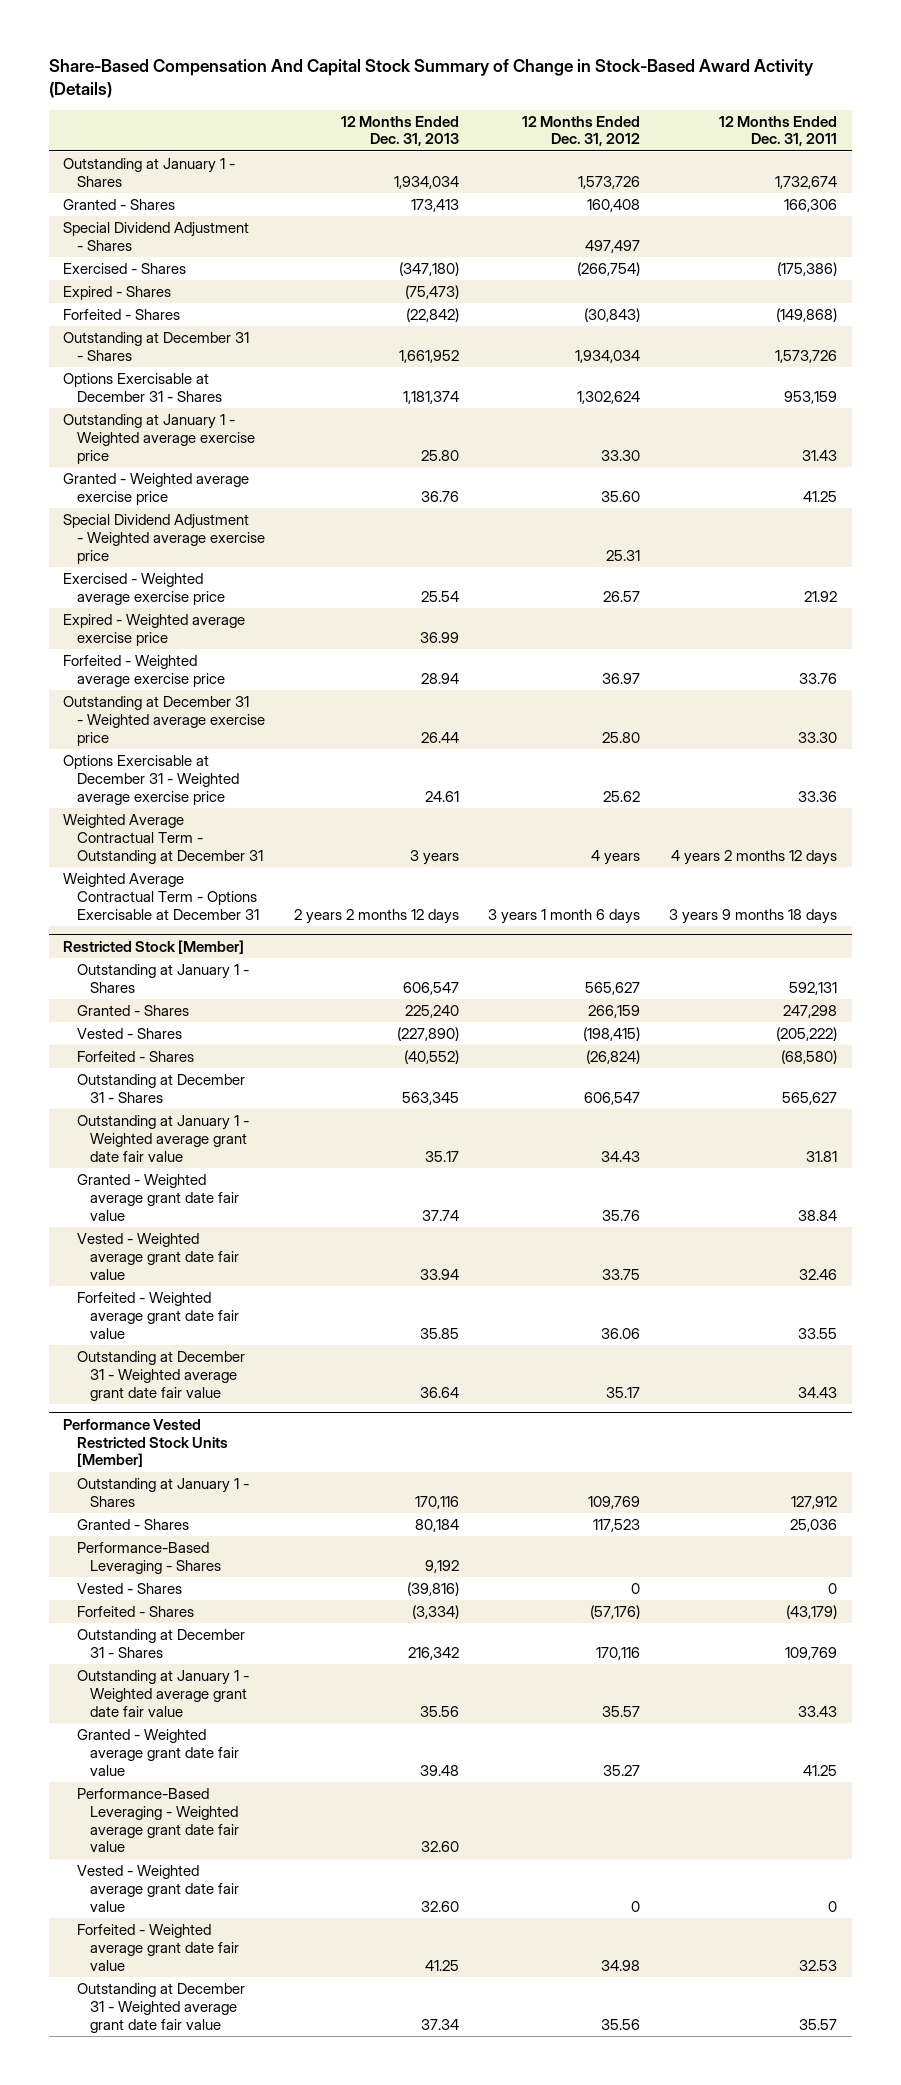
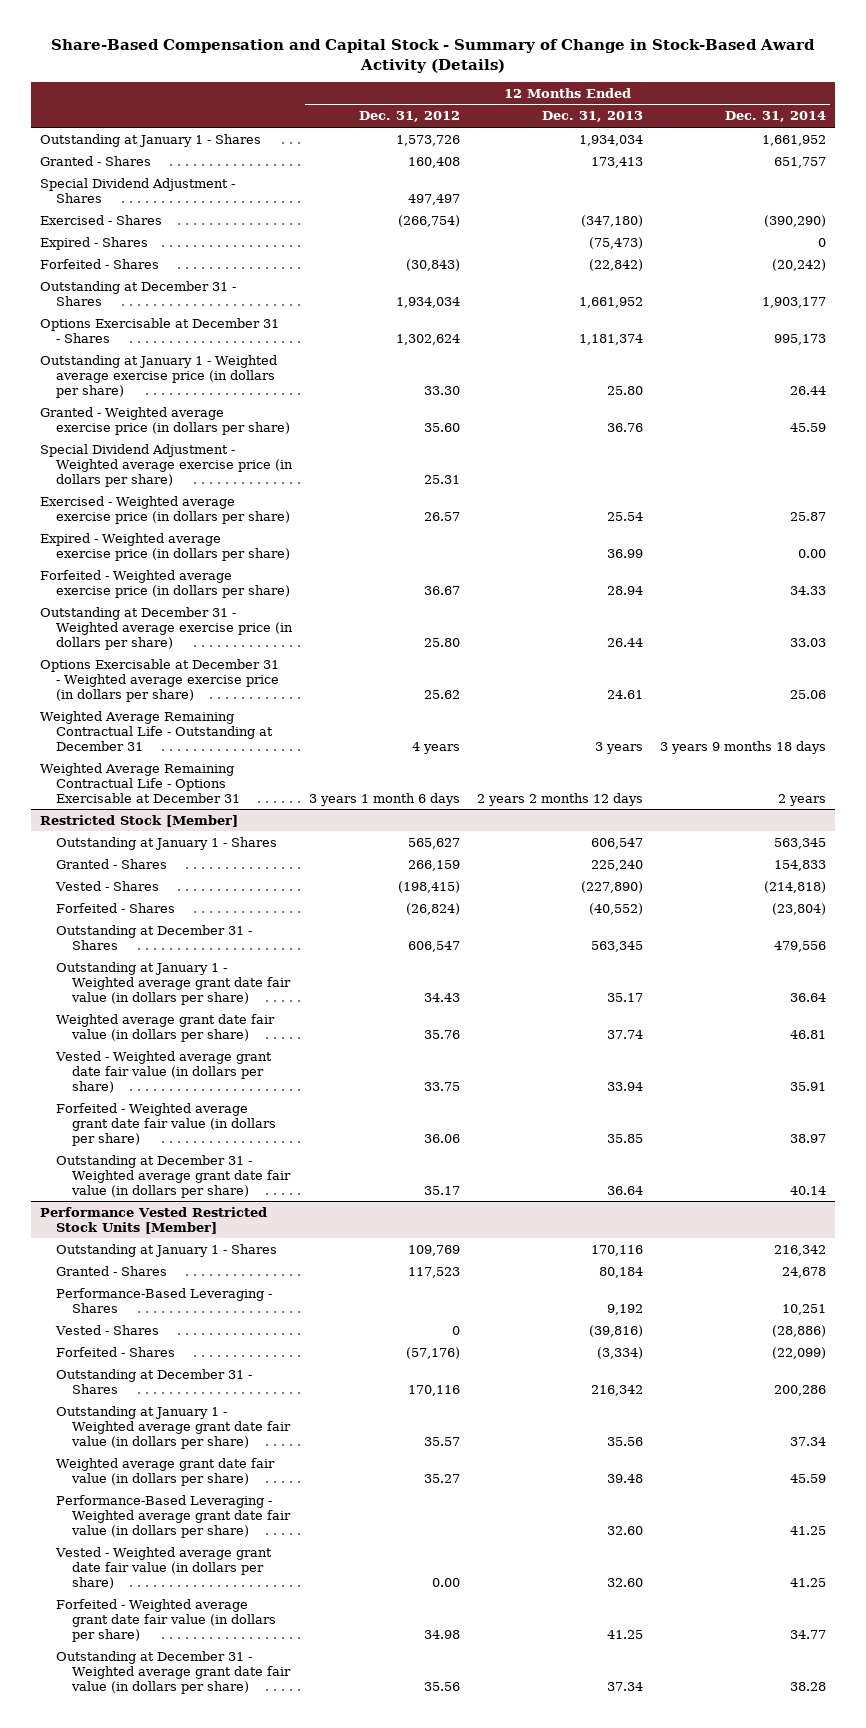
[48,58,814,98] Share-Based Compensation And Capital Stock Summary of Change in Stock-Based Award Activity (Details) -> [50,39,815,73] Share-Based Compensation and Capital Stock - Summary of Change in Stock-Based Award Activity (Details)
[719,115,838,147] 12 Months Ended Dec. 31, 2011 -> none
none -> [725,111,827,123] Dec. 31, 2014
[63,414,255,464] Outstanding at January 1 - Weighted average exercise price -> [39,354,277,398] Outstanding at January 1 - Weighted average exercise price (in dollars per share)
[63,473,250,505] Granted - Weighted average exercise price -> [39,406,290,435] Granted - Weighted average exercise price (in dollars per share)
[63,514,265,564] Special Dividend Adjustment - Weighted average exercise price -> [39,443,293,487] Special Dividend Adjustment - Weighted average exercise price (in dollars per share)
[63,573,225,605] Exercised - Weighted average exercise price -> [39,495,290,524] Exercised - Weighted average exercise price (in dollars per share)
[63,614,246,646] Expired - Weighted average exercise price -> [39,532,290,561] Expired - Weighted average exercise price (in dollars per share)
[63,655,225,687] Forfeited - Weighted average exercise price -> [39,569,290,598] Forfeited - Weighted average exercise price (in dollars per share)
[602,672,641,684] 36.97 -> [424,585,461,595] 36.67
[63,696,265,746] Outstanding at December 31 - Weighted average exercise price -> [39,606,293,650] Outstanding at December 31 - Weighted average exercise price (in dollars per share)
[63,755,239,805] Options Exercisable at December 31 - Weighted average exercise price -> [39,658,279,702] Options Exercisable at December 31 - Weighted average exercise price (in dollars per share)
[63,814,263,864] Weighted Average Contractual Term - Outstanding at December 31 -> [39,710,273,751] Weighted Average Remaining Contractual Life - Outstanding at December 31
[63,873,259,920] Weighted Average Contractual Term - Options Exercisable at December 31 -> [39,762,240,803] Weighted Average Remaining Contractual Life - Options Exercisable at December 31
[76,1115,249,1162] Outstanding at January 1 - Weighted average grant date fair value -> [55,961,292,1005] Outstanding at January 1 - Weighted average grant date fair value (in dollars per share)
[76,1174,239,1221] Granted - Weighted average grant date fair value -> [55,1013,275,1042] Weighted average grant date fair value (in dollars per share)
[76,1233,239,1280] Vested - Weighted average grant date fair value -> [54,1050,272,1093] Vested - Weighted average grant date fair value (in dollars per share)
[76,1292,239,1339] Forfeited - Weighted average grant date fair value -> [55,1102,277,1146] Forfeited - Weighted average grant date fair value (in dollars per share)
[76,1351,245,1401] Outstanding at December 31 - Weighted average grant date fair value -> [55,1154,292,1198] Outstanding at December 31 - Weighted average grant date fair value (in dollars per share)
[76,1670,249,1717] Outstanding at January 1 - Weighted average grant date fair value -> [55,1405,292,1449] Outstanding at January 1 - Weighted average grant date fair value (in dollars per share)
[76,1729,239,1776] Granted - Weighted average grant date fair value -> [55,1457,275,1486] Weighted average grant date fair value (in dollars per share)
[76,1788,239,1853] Performance-Based Leveraging - Weighted average grant date fair value -> [55,1494,292,1538] Performance-Based Leveraging - Weighted average grant date fair value (in dollars per share)
[76,1865,239,1912] Vested - Weighted average grant date fair value -> [54,1546,272,1589] Vested - Weighted average grant date fair value (in dollars per share)
[631,1900,641,1912] 0 -> [432,1577,461,1587] 0.00
[76,1924,239,1971] Forfeited - Weighted average grant date fair value -> [55,1598,277,1642] Forfeited - Weighted average grant date fair value (in dollars per share)
[76,1983,245,2033] Outstanding at December 31 - Weighted average grant date fair value -> [55,1650,292,1694] Outstanding at December 31 - Weighted average grant date fair value (in dollars per share)

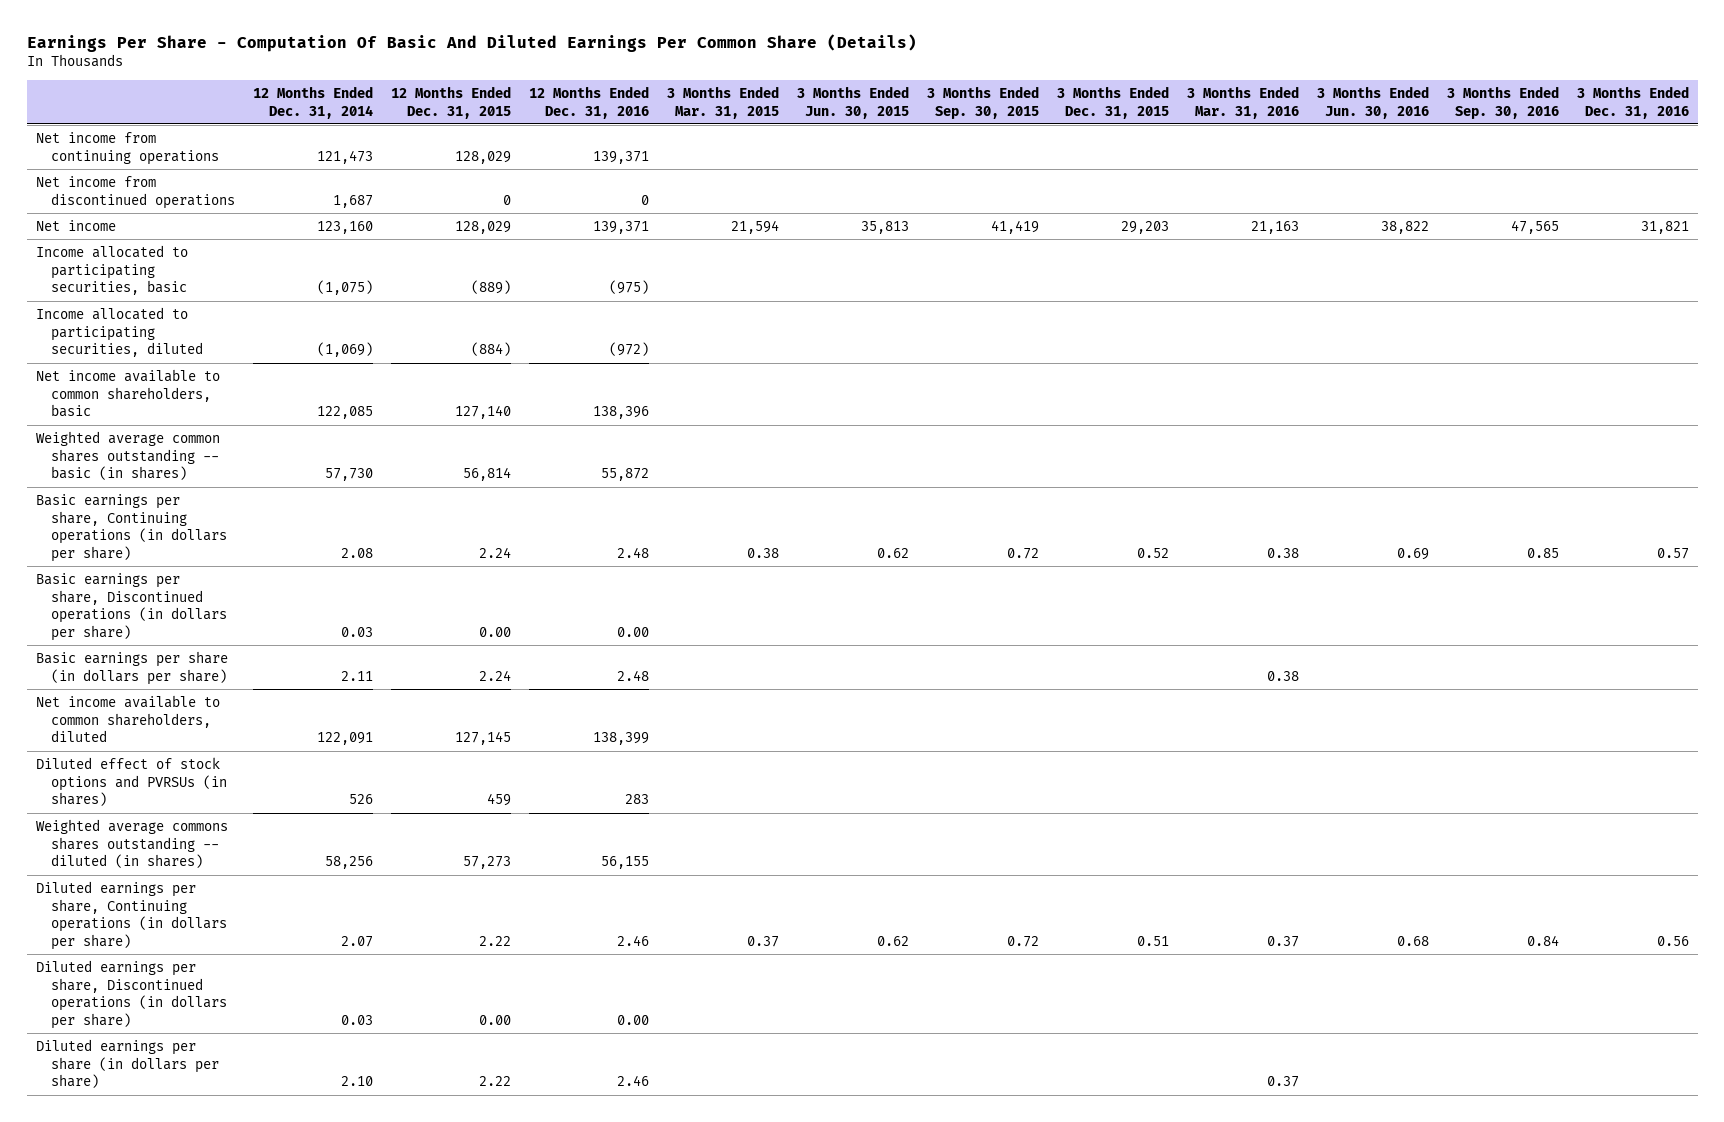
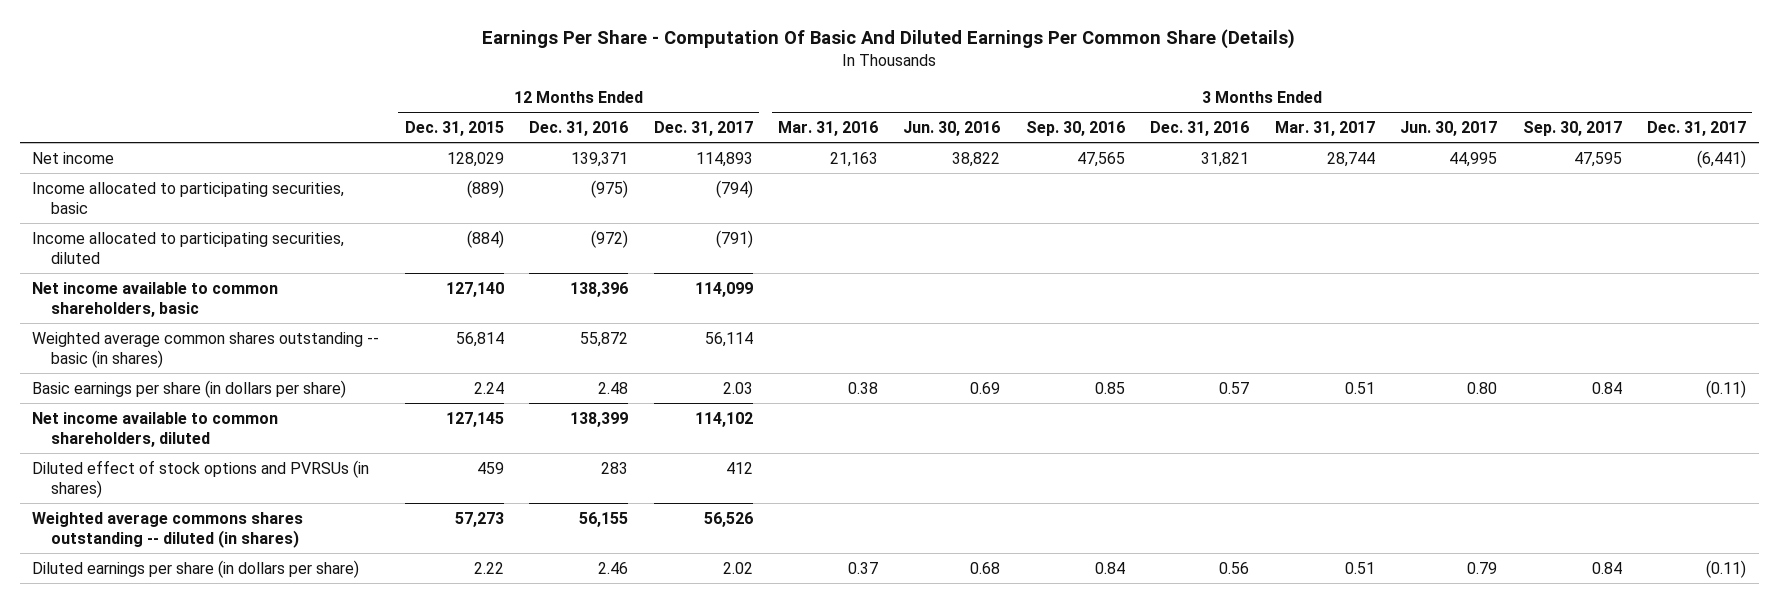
[252,85,373,119] 12 Months Ended Dec. 31, 2014 -> none
[666,85,779,119] 3 Months Ended Mar. 31, 2015 -> none
[796,85,909,119] 3 Months Ended Jun. 30, 2015 -> none
[926,85,1039,119] 3 Months Ended Sep. 30, 2015 -> none
[1056,85,1169,119] 3 Months Ended Dec. 31, 2015 -> none
none -> [653,120,753,136] Dec. 31, 2017
none -> [1274,120,1375,136] Mar. 31, 2017
none -> [1400,120,1498,136] Jun. 30, 2017
none -> [1522,120,1622,136] Sep. 30, 2017
none -> [1646,120,1746,136] Dec. 31, 2017
[35,131,219,165] Net income from continuing operations -> none
[35,175,235,209] Net income from discontinued operations -> none
[35,572,227,642] Basic earnings per share, Discontinued operations (in dollars per share) -> none
[35,650,228,685] Basic earnings per share (in dollars per share) -> none
[35,493,227,563] Basic earnings per share, Continuing operations (in dollars per share) -> [32,379,347,398] Basic earnings per share (in dollars per share)
[35,959,227,1030] Diluted earnings per share, Discontinued operations (in dollars per share) -> none
[35,1038,219,1089] Diluted earnings per share (in dollars per share) -> none
[35,880,227,951] Diluted earnings per share, Continuing operations (in dollars per share) -> [32,559,360,578] Diluted earnings per share (in dollars per share)

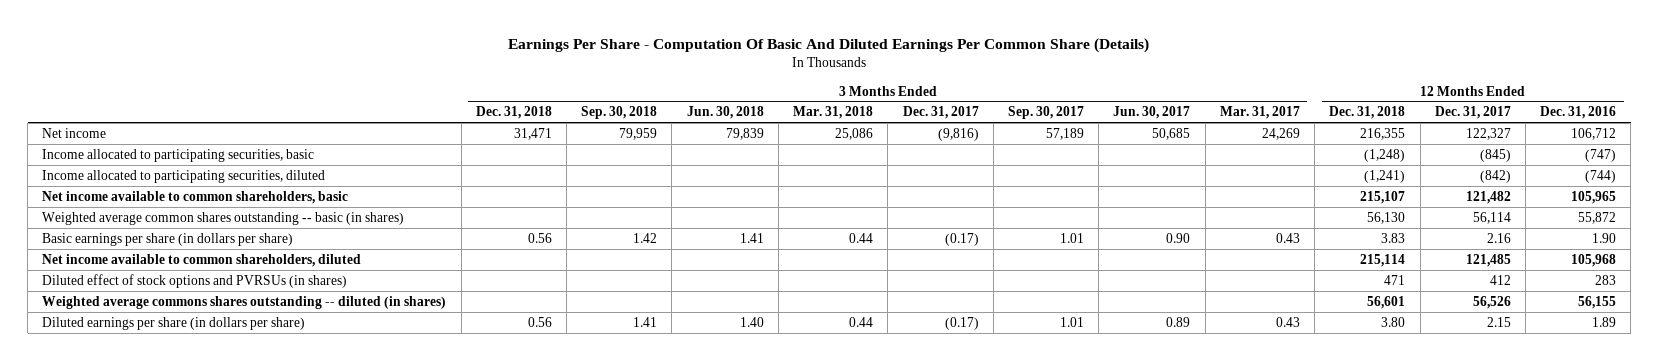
[404,120,504,136] Dec. 31, 2015 -> none
[777,120,878,136] Mar. 31, 2016 -> none
[903,120,1001,136] Jun. 30, 2016 -> none
[1025,120,1125,136] Sep. 30, 2016 -> none
[1150,120,1250,136] Dec. 31, 2016 -> none
none -> [475,106,552,120] Dec. 31, 2018
none -> [581,106,658,120] Sep. 30, 2018
none -> [686,106,764,120] Jun. 30, 2018
none -> [793,106,874,120] Mar. 31, 2018
none -> [1329,106,1406,120] Dec. 31, 2018
[571,151,629,167] 139,371 -> [1571,127,1617,140] 106,712
[695,151,753,167] 114,893 -> [1465,127,1511,140] 122,327
[1326,151,1375,167] 28,744 -> [1261,127,1300,140] 24,269
[1449,151,1498,167] 44,995 -> [1152,127,1191,140] 50,685
[1573,151,1622,167] 47,595 -> [1045,127,1084,140] 57,189
[1696,149,1746,168] (6,441) -> [937,127,979,141] (9,816)
[591,179,629,198] (975) -> [1585,148,1617,162] (747)
[715,179,753,198] (794) -> [1479,148,1511,162] (845)
[591,229,629,248] (972) -> [1585,169,1617,183] (744)
[715,229,753,248] (791) -> [1479,169,1511,183] (842)
[570,281,629,297] 138,396 -> [1571,190,1617,204] 105,965
[694,281,753,297] 114,099 -> [1465,190,1511,204] 121,482
[598,381,629,394] 2.48 -> [1592,232,1617,243] 1.90
[722,381,753,394] 2.03 -> [1486,232,1511,243] 2.16
[1344,381,1375,394] 0.51 -> [1275,232,1300,243] 0.43
[1467,381,1498,394] 0.80 -> [1166,232,1191,243] 0.90
[1591,381,1622,394] 0.84 -> [1059,232,1084,243] 1.01
[1705,379,1746,398] (0.11) -> [944,232,979,246] (0.17)
[570,411,629,427] 138,399 -> [1571,253,1617,267] 105,968
[694,411,753,427] 114,102 -> [1465,253,1511,267] 121,485
[598,561,629,574] 2.46 -> [1592,316,1617,327] 1.89
[722,561,753,574] 2.02 -> [1486,316,1511,327] 2.15
[1344,561,1375,574] 0.51 -> [1275,316,1300,327] 0.43
[1467,561,1498,574] 0.79 -> [1166,316,1191,327] 0.89
[1591,561,1622,574] 0.84 -> [1059,316,1084,327] 1.01
[1705,559,1746,578] (0.11) -> [944,316,979,330] (0.17)

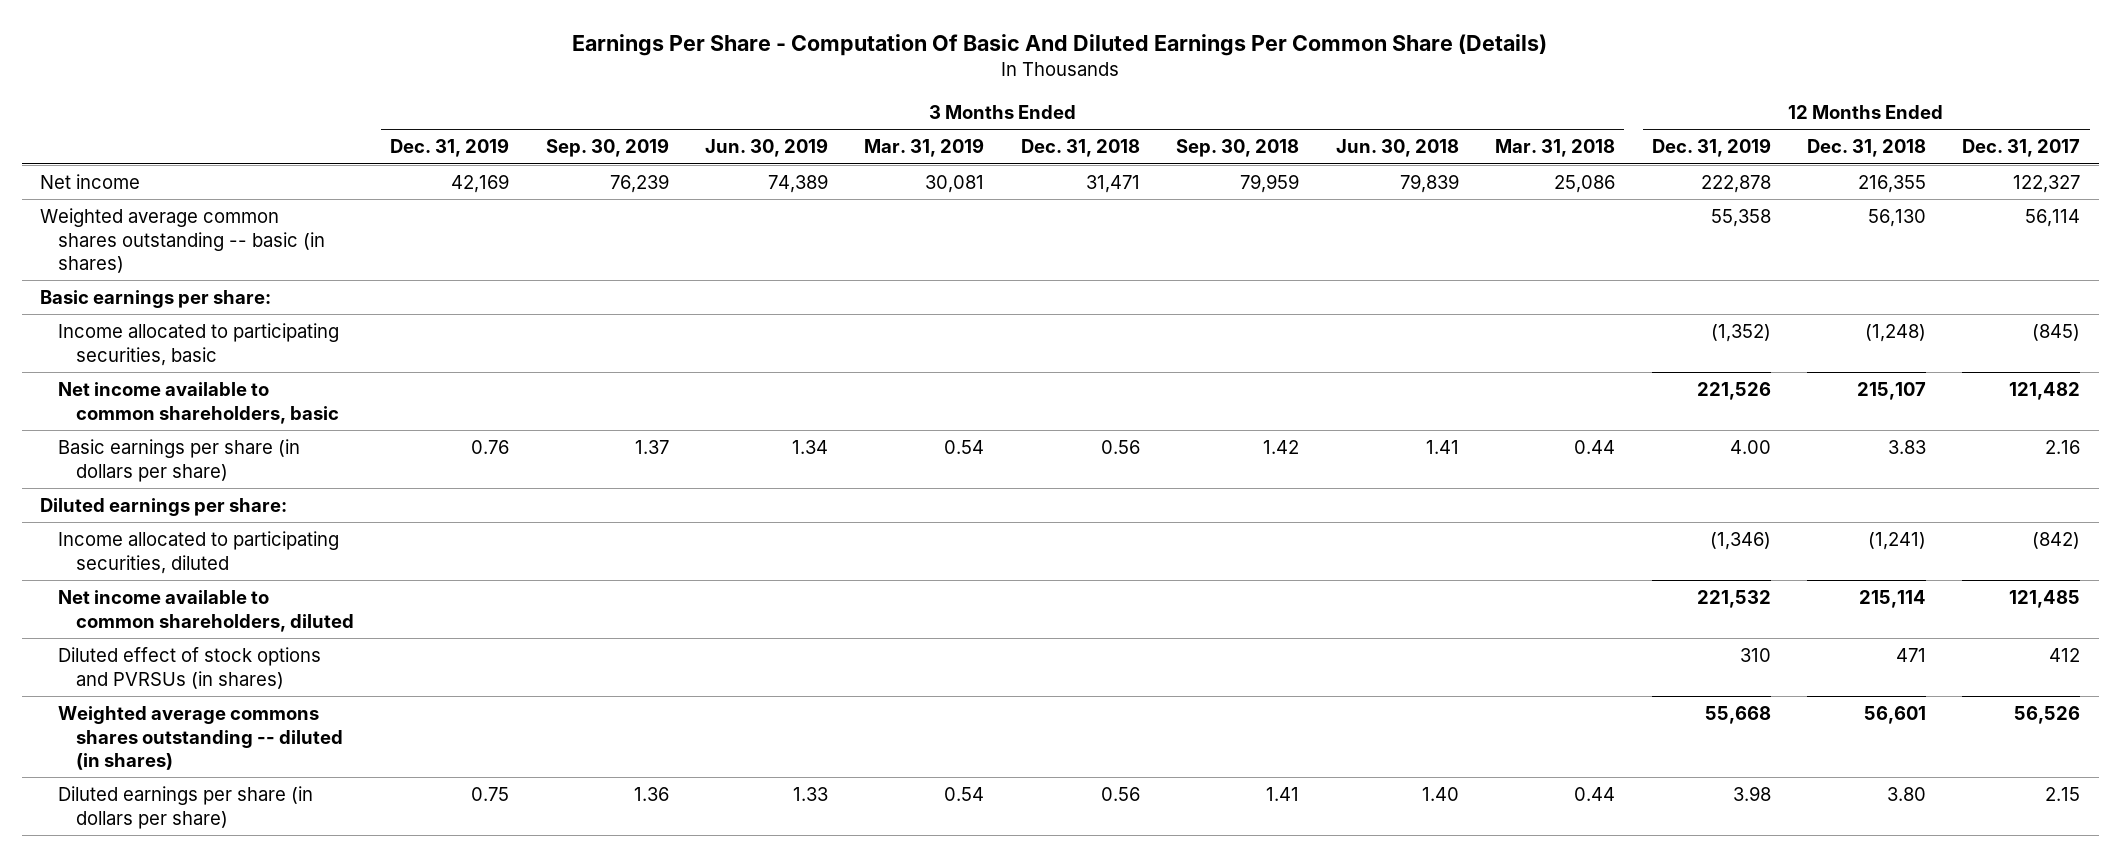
[902,106,979,120] Dec. 31, 2017 -> none
[1007,106,1084,120] Sep. 30, 2017 -> none
[1113,106,1191,120] Jun. 30, 2017 -> none
[1219,106,1300,120] Mar. 31, 2017 -> none
[1540,106,1617,120] Dec. 31, 2016 -> none
none -> [390,138,510,158] Dec. 31, 2019
none -> [545,138,669,158] Sep. 30, 2019
none -> [705,138,829,158] Jun. 30, 2019
none -> [864,138,985,158] Mar. 31, 2019
none -> [1651,138,1771,158] Dec. 31, 2019
[42,211,405,225] Weighted average common shares outstanding -- basic (in shares) -> [39,208,325,274] Weighted average common shares outstanding -- basic (in shares)
none -> [39,290,271,309] Basic earnings per share:
none -> [39,498,287,517] Diluted earnings per share:
[42,169,326,183] Income allocated to participating securities, diluted -> [57,531,339,574] Income allocated to participating securities, diluted

